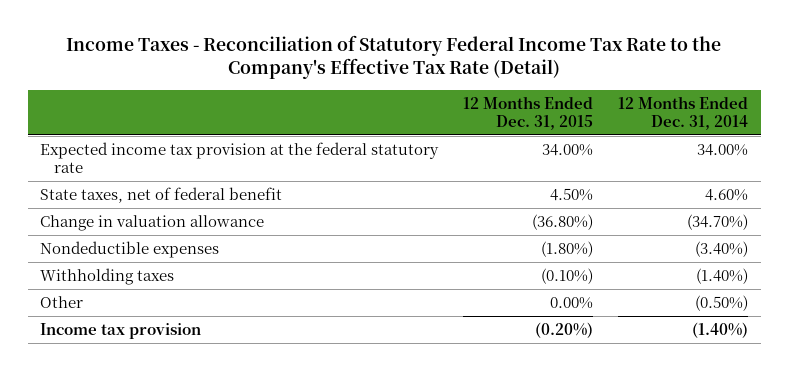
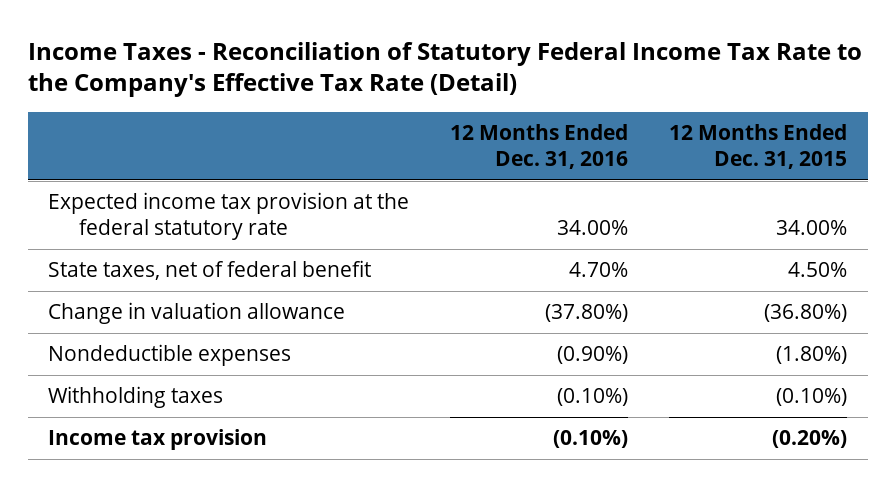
[618,95,749,130] 12 Months Ended Dec. 31, 2014 -> none
none -> [450,124,629,170] 12 Months Ended Dec. 31, 2016
[40,296,84,309] Other -> none

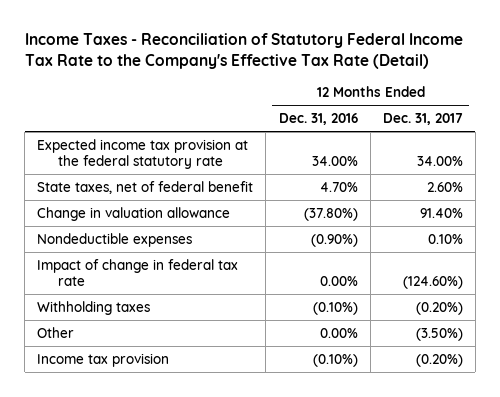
[669,124,848,170] 12 Months Ended Dec. 31, 2015 -> none
none -> [382,113,463,126] Dec. 31, 2017
none -> [37,258,239,286] Impact of change in federal tax rate
none -> [37,326,75,338] Other

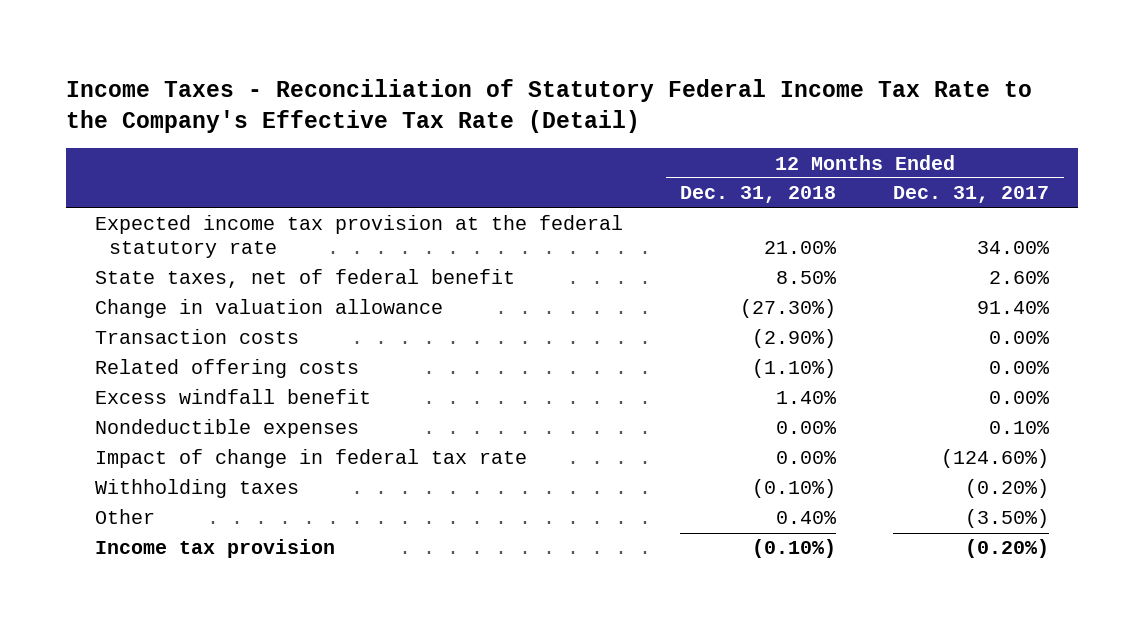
[278,113,358,126] Dec. 31, 2016 -> none
none -> [680,186,837,204] Dec. 31, 2018
none -> [94,329,299,345] Transaction costs
none -> [94,359,359,379] Related offering costs
none -> [94,389,371,405] Excess windfall benefit

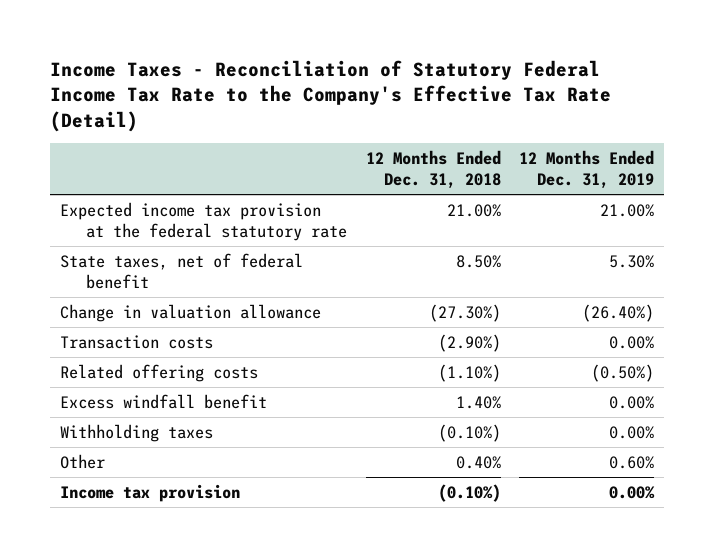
[893,186,1050,204] Dec. 31, 2017 -> none
none -> [519,150,655,190] 12 Months Ended Dec. 31, 2019
[94,419,359,439] Nondeductible expenses -> none
[94,449,527,469] Impact of change in federal tax rate -> none

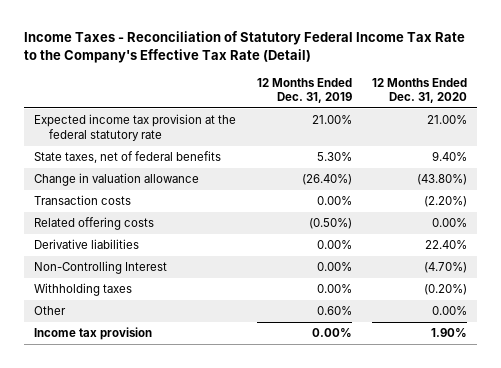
[365,150,501,190] 12 Months Ended Dec. 31, 2018 -> none
none -> [371,77,467,103] 12 Months Ended Dec. 31, 2020
[59,252,303,289] State taxes, net of federal benefit -> [34,151,222,164] State taxes, net of federal benefits
[59,393,267,409] Excess windfall benefit -> none
none -> [34,239,140,250] Derivative liabilities
none -> [34,261,168,275] Non-Controlling Interest

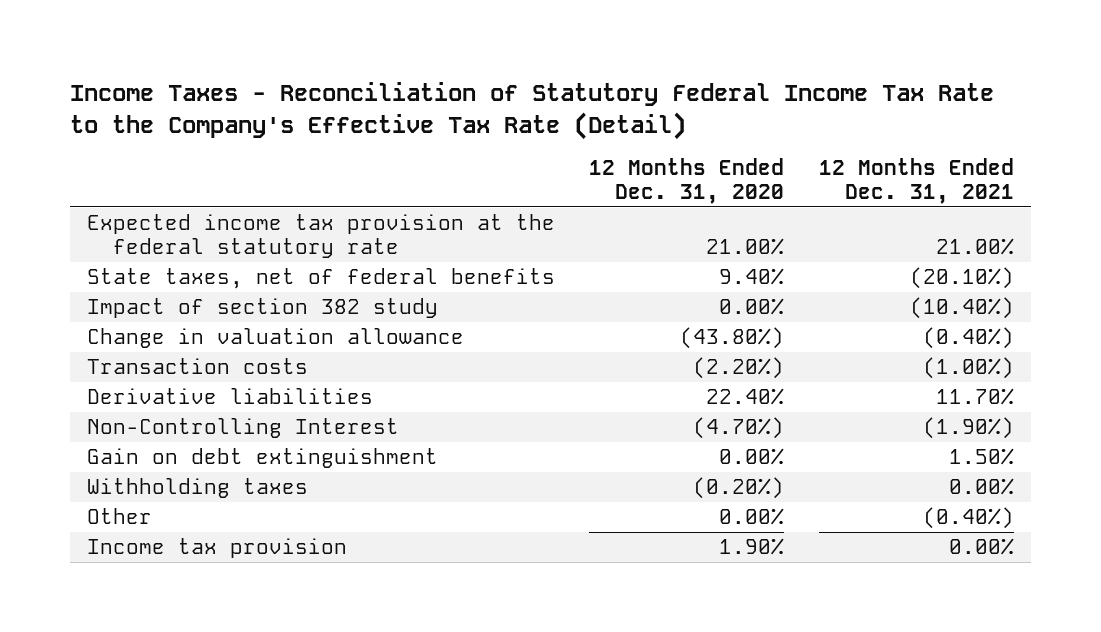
[256,77,352,103] 12 Months Ended Dec. 31, 2019 -> none
none -> [818,158,1014,205] 12 Months Ended Dec. 31, 2021
none -> [86,298,438,319] Impact of section 382 study
[34,217,155,231] Related offering costs -> none
none -> [86,448,438,469] Gain on debt extinguishment

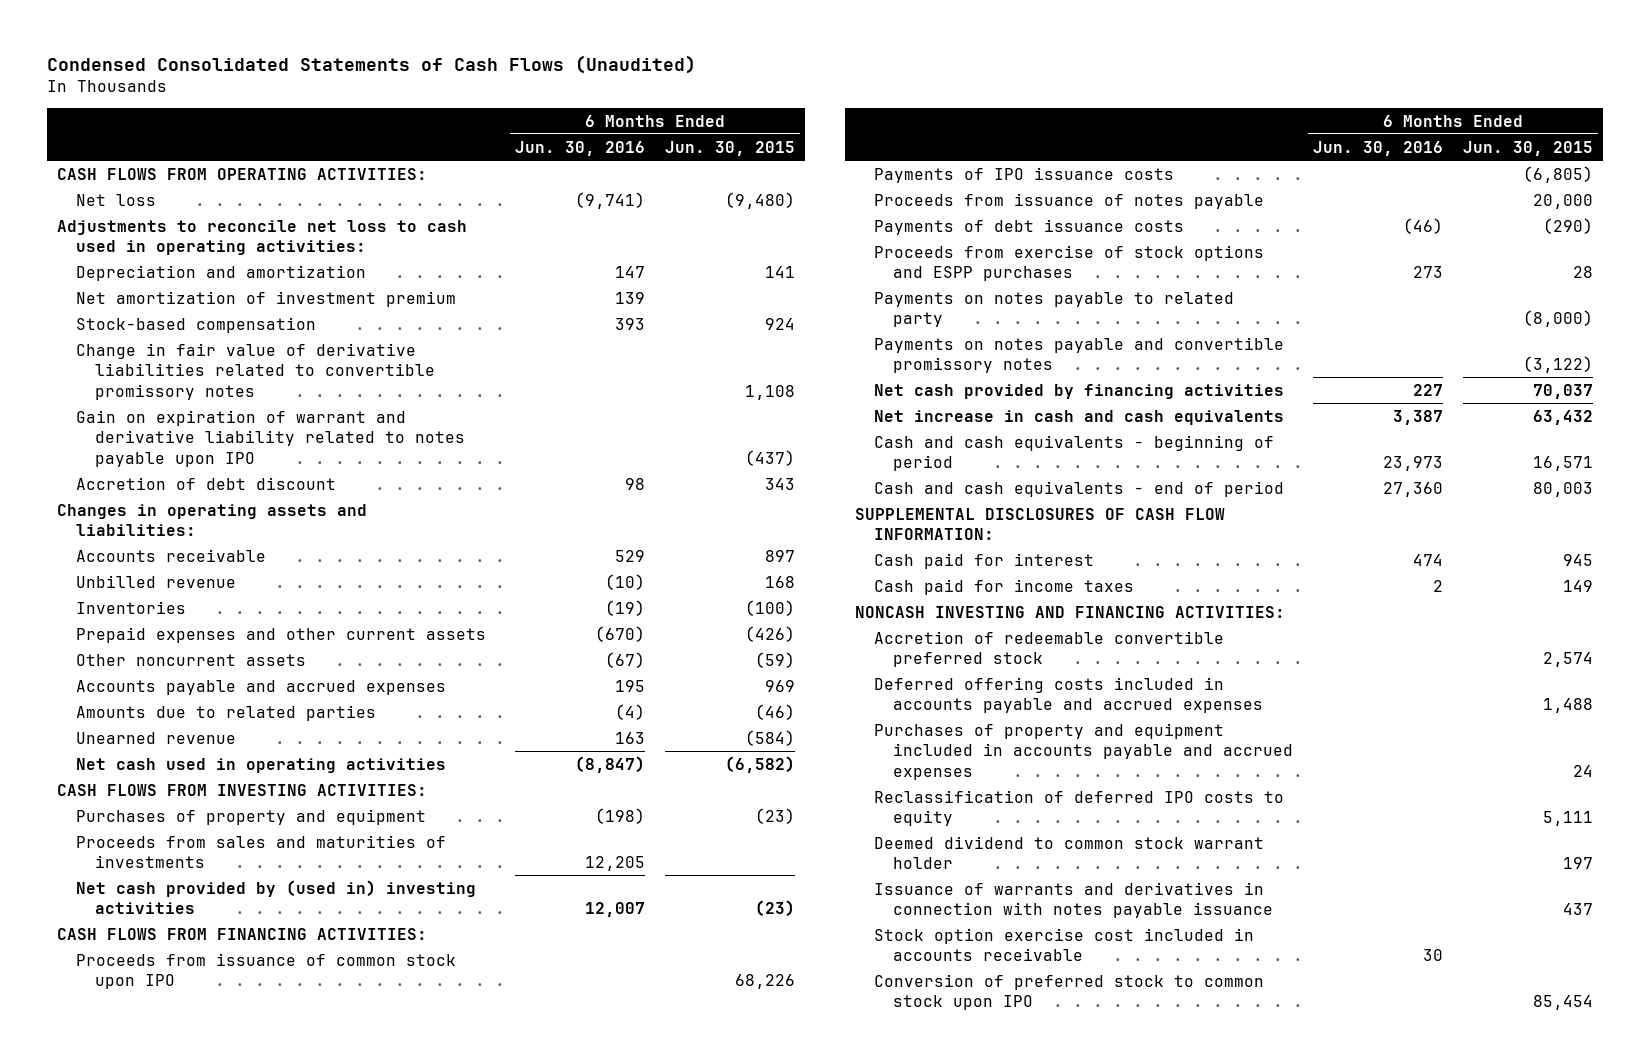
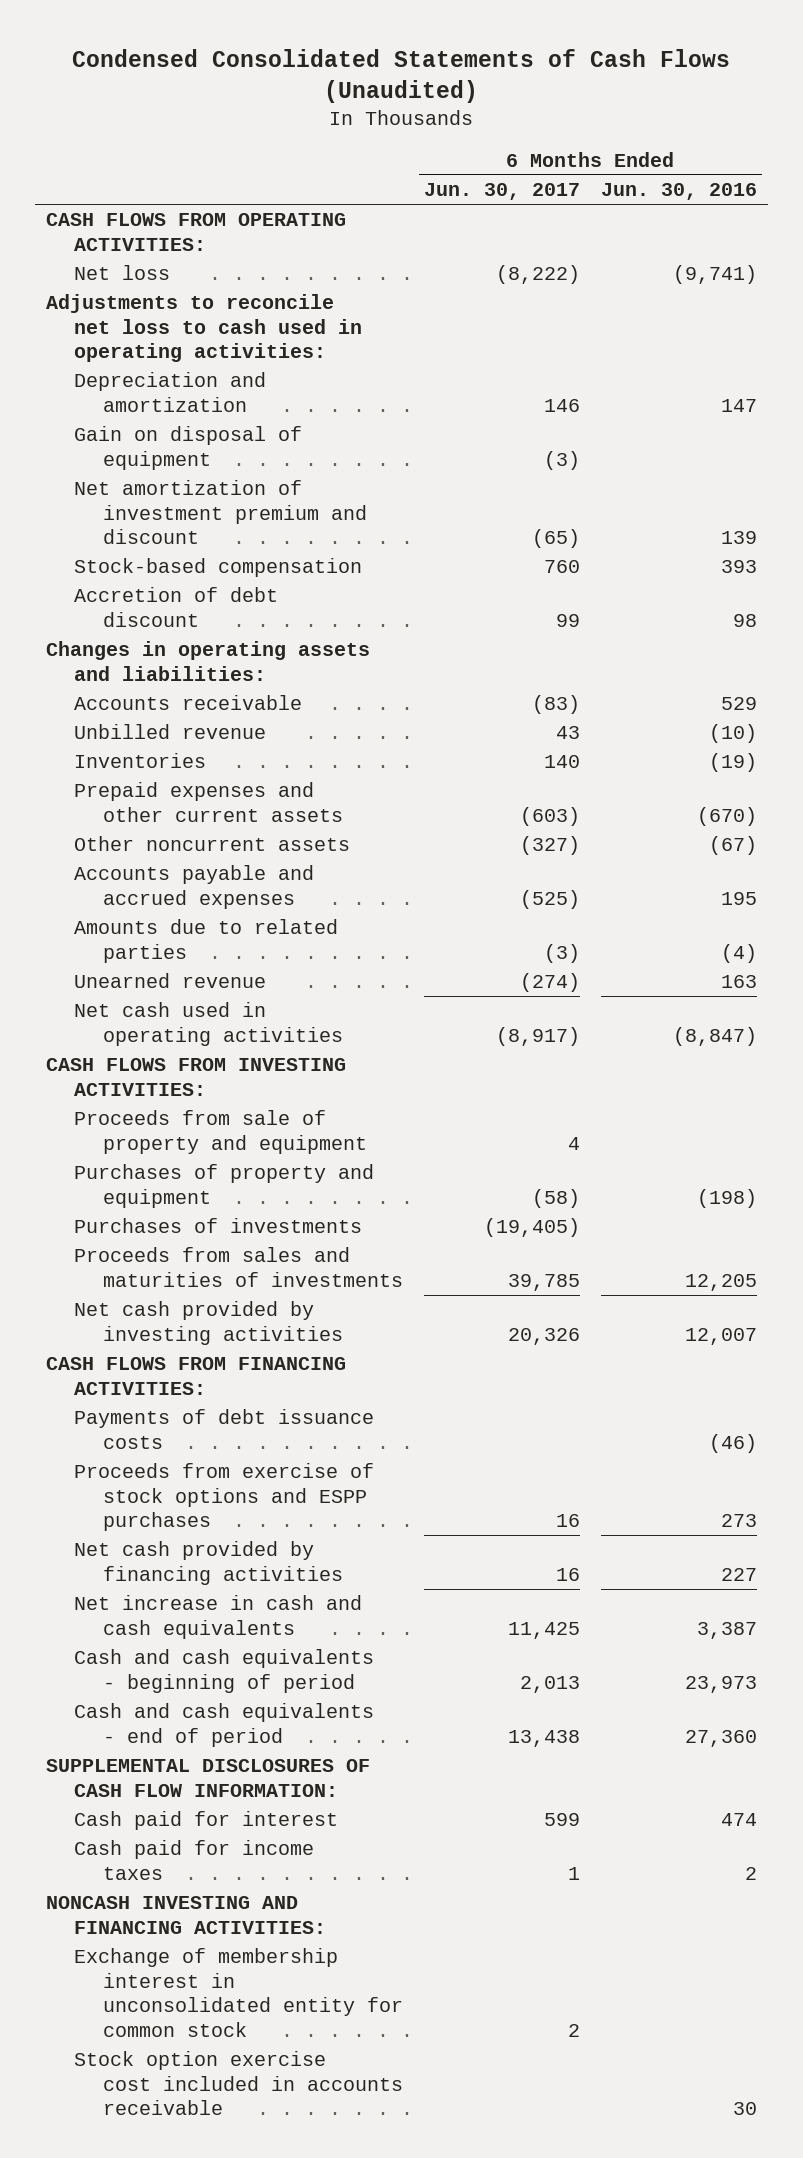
[665,140,796,156] Jun. 30, 2015 -> none
none -> [423,183,580,201] Jun. 30, 2017
none -> [74,426,303,470] Gain on disposal of equipment
[76,290,457,307] Net amortization of investment premium -> [74,480,367,545] Net amortization of investment premium and discount
[76,342,436,400] Change in fair value of derivative liabilities related to convertible promissory notes -> none
[76,409,466,467] Gain on expiration of warrant and derivative liability related to notes payable upon IPO -> none
none -> [74,1110,367,1154] Proceeds from sale of property and equipment
none -> [74,1218,363,1234] Purchases of investments
[76,879,477,915] Net cash provided by (used in) investing activities -> [74,1301,343,1345] Net cash provided by investing activities
[76,952,457,990] Proceeds from issuance of common stock upon IPO -> none
[873,166,1174,183] Payments of IPO issuance costs -> none
[873,192,1264,209] Proceeds from issuance of notes payable -> none
[873,291,1234,328] Payments on notes payable to related party -> none
[873,336,1284,374] Payments on notes payable and convertible promissory notes -> none
[873,630,1224,668] Accretion of redeemable convertible preferred stock -> none
[873,676,1264,714] Deferred offering costs included in accounts payable and accrued expenses -> none
[873,722,1294,780] Purchases of property and equipment included in accounts payable and accrued expenses -> none
[873,789,1284,827] Reclassification of deferred IPO costs to equity -> none
[873,835,1264,870] Deemed dividend to common stock warrant holder -> none
[873,881,1274,919] Issuance of warrants and derivatives in connection with notes payable issuance -> none
none -> [74,1948,403,2037] Exchange of membership interest in unconsolidated entity for common stock
[873,973,1264,1011] Conversion of preferred stock to common stock upon IPO -> none

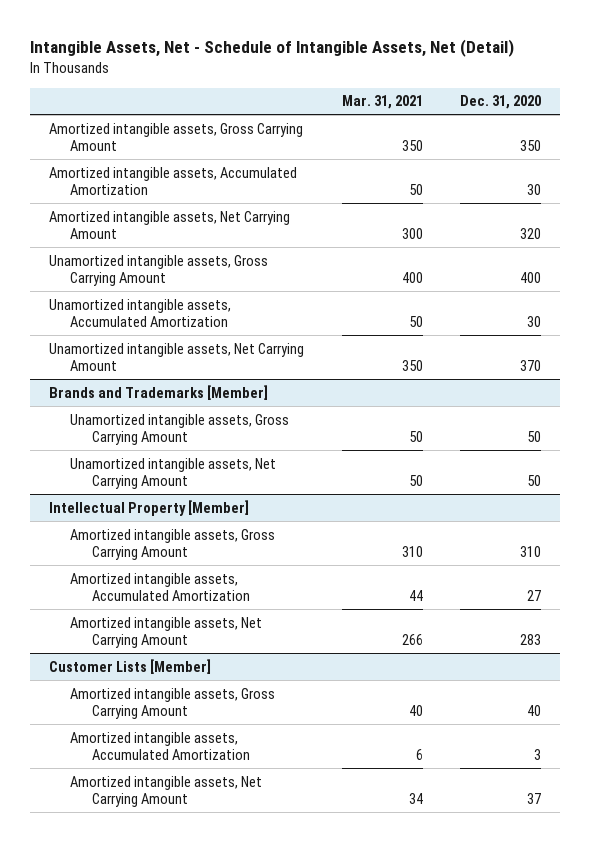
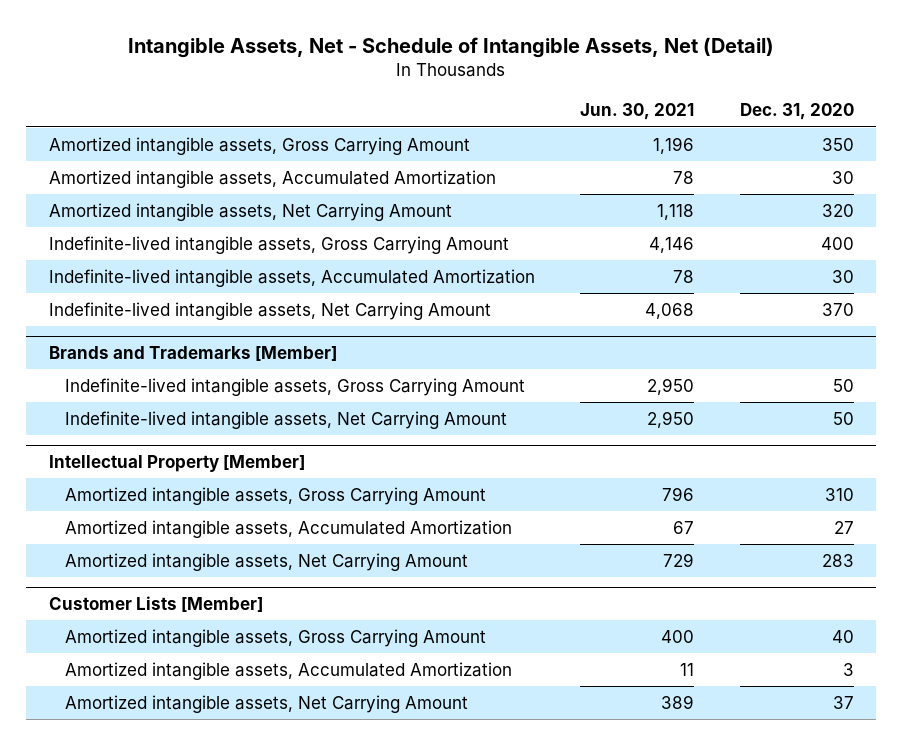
[341,95,423,110] Mar. 31, 2021 -> none
none -> [580,103,695,121] Jun. 30, 2021
[49,254,269,287] Unamortized intangible assets, Gross Carrying Amount -> [48,235,509,254] Indefinite-lived intangible assets, Gross Carrying Amount
[49,298,232,328] Unamortized intangible assets, Accumulated Amortization -> [48,268,535,287] Indefinite-lived intangible assets, Accumulated Amortization
[49,342,305,372] Unamortized intangible assets, Net Carrying Amount -> [48,301,491,320] Indefinite-lived intangible assets, Net Carrying Amount
[70,413,290,446] Unamortized intangible assets, Gross Carrying Amount -> [64,377,525,396] Indefinite-lived intangible assets, Gross Carrying Amount
[70,457,277,490] Unamortized intangible assets, Net Carrying Amount -> [64,410,507,429] Indefinite-lived intangible assets, Net Carrying Amount

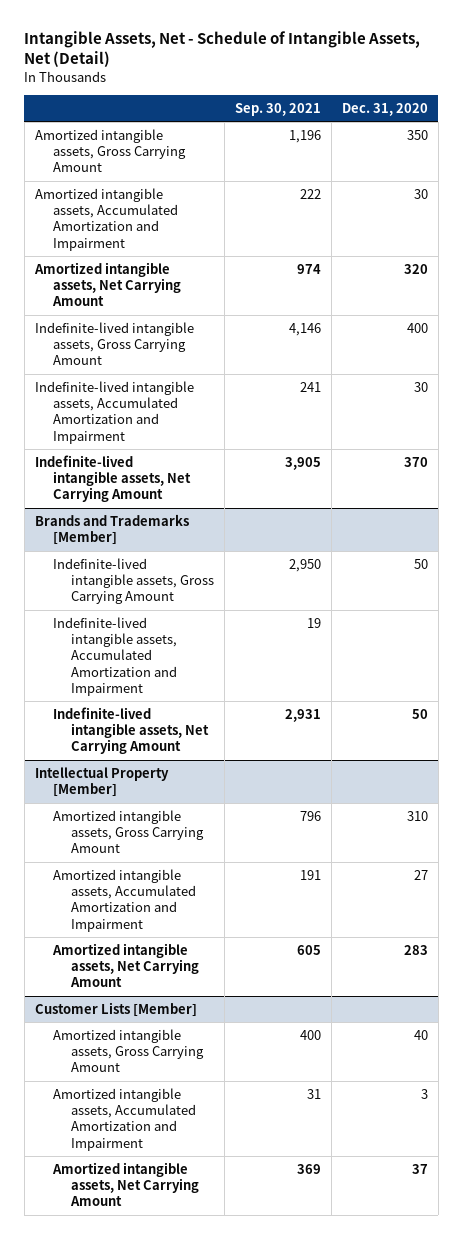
[580,103,695,121] Jun. 30, 2021 -> none
none -> [234,102,321,116] Sep. 30, 2021
[48,169,496,188] Amortized intangible assets, Accumulated Amortization -> [34,187,178,251] Amortized intangible assets, Accumulated Amortization and Impairment
[48,268,535,287] Indefinite-lived intangible assets, Accumulated Amortization -> [34,380,194,444] Indefinite-lived intangible assets, Accumulated Amortization and Impairment
none -> [52,616,177,696] Indefinite-lived intangible assets, Accumulated Amortization and Impairment
[64,519,512,538] Amortized intangible assets, Accumulated Amortization -> [52,868,196,932] Amortized intangible assets, Accumulated Amortization and Impairment
[64,661,512,680] Amortized intangible assets, Accumulated Amortization -> [52,1087,196,1151] Amortized intangible assets, Accumulated Amortization and Impairment

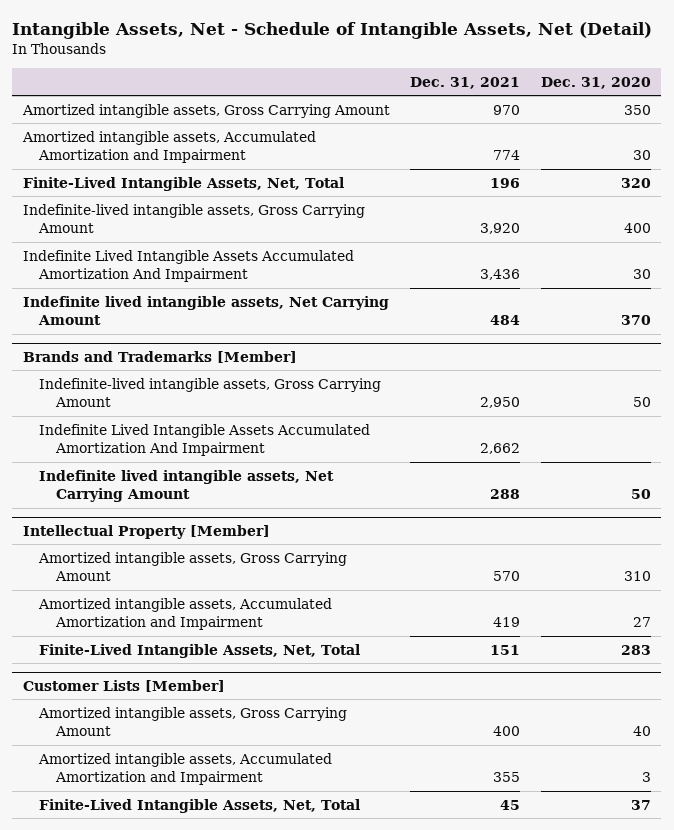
[234,102,321,116] Sep. 30, 2021 -> none
none -> [410,76,521,89] Dec. 31, 2021
[33,261,181,307] Amortized intangible assets, Net Carrying Amount -> [22,176,344,191] Finite-Lived Intangible Assets, Net, Total
[34,380,194,444] Indefinite-lived intangible assets, Accumulated Amortization and Impairment -> [22,249,354,283] Indefinite Lived Intangible Assets Accumulated Amortization And Impairment
[34,454,191,503] Indefinite-lived intangible assets, Net Carrying Amount -> [22,295,389,326] Indefinite lived intangible assets, Net Carrying Amount
[52,616,177,696] Indefinite-lived intangible assets, Accumulated Amortization and Impairment -> [39,423,371,457] Indefinite Lived Intangible Assets Accumulated Amortization And Impairment
[52,706,209,755] Indefinite-lived intangible assets, Net Carrying Amount -> [39,469,335,503] Indefinite lived intangible assets, Net Carrying Amount
[51,942,199,988] Amortized intangible assets, Net Carrying Amount -> [39,643,361,658] Finite-Lived Intangible Assets, Net, Total
[51,1161,199,1207] Amortized intangible assets, Net Carrying Amount -> [39,798,361,813] Finite-Lived Intangible Assets, Net, Total

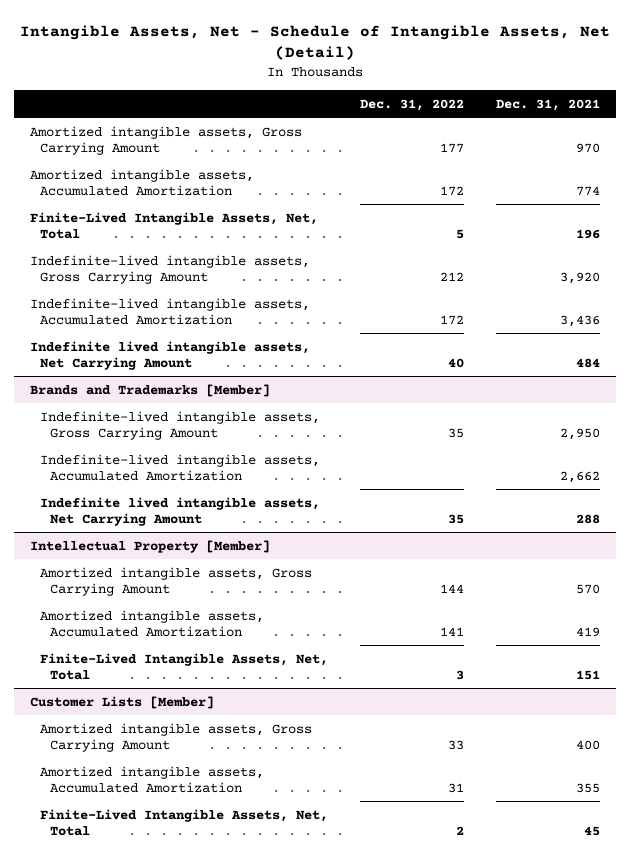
[540,76,651,89] Dec. 31, 2020 -> none
none -> [360,98,465,111] Dec. 31, 2022
[21,130,316,164] Amortized intangible assets, Accumulated Amortization and Impairment -> [30,168,255,196] Amortized intangible assets, Accumulated Amortization
[22,249,354,283] Indefinite Lived Intangible Assets Accumulated Amortization And Impairment -> [30,297,311,325] Indefinite-lived intangible assets, Accumulated Amortization
[39,423,371,457] Indefinite Lived Intangible Assets Accumulated Amortization And Impairment -> [40,453,321,481] Indefinite-lived intangible assets, Accumulated Amortization
[38,597,333,631] Amortized intangible assets, Accumulated Amortization and Impairment -> [40,609,265,637] Amortized intangible assets, Accumulated Amortization
[38,752,333,786] Amortized intangible assets, Accumulated Amortization and Impairment -> [40,765,265,793] Amortized intangible assets, Accumulated Amortization

